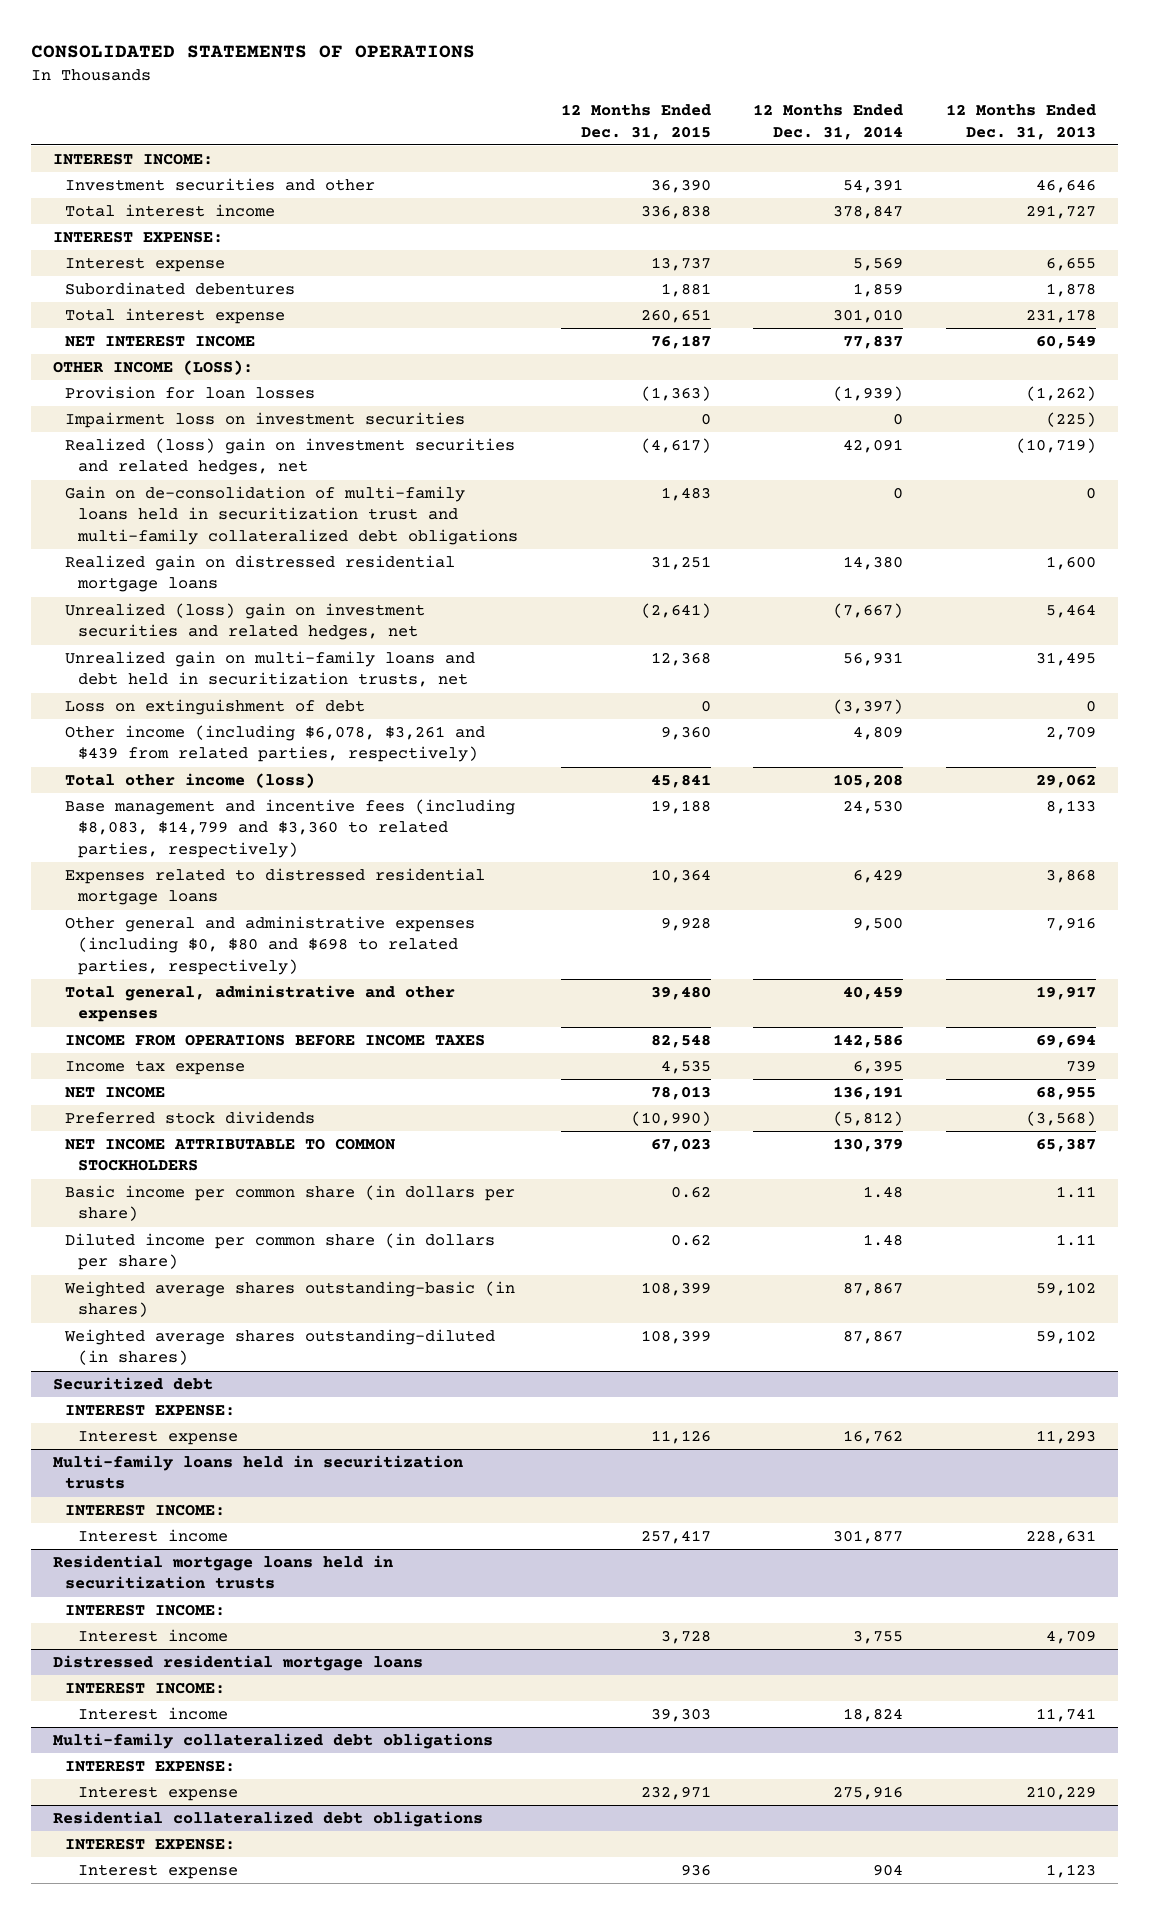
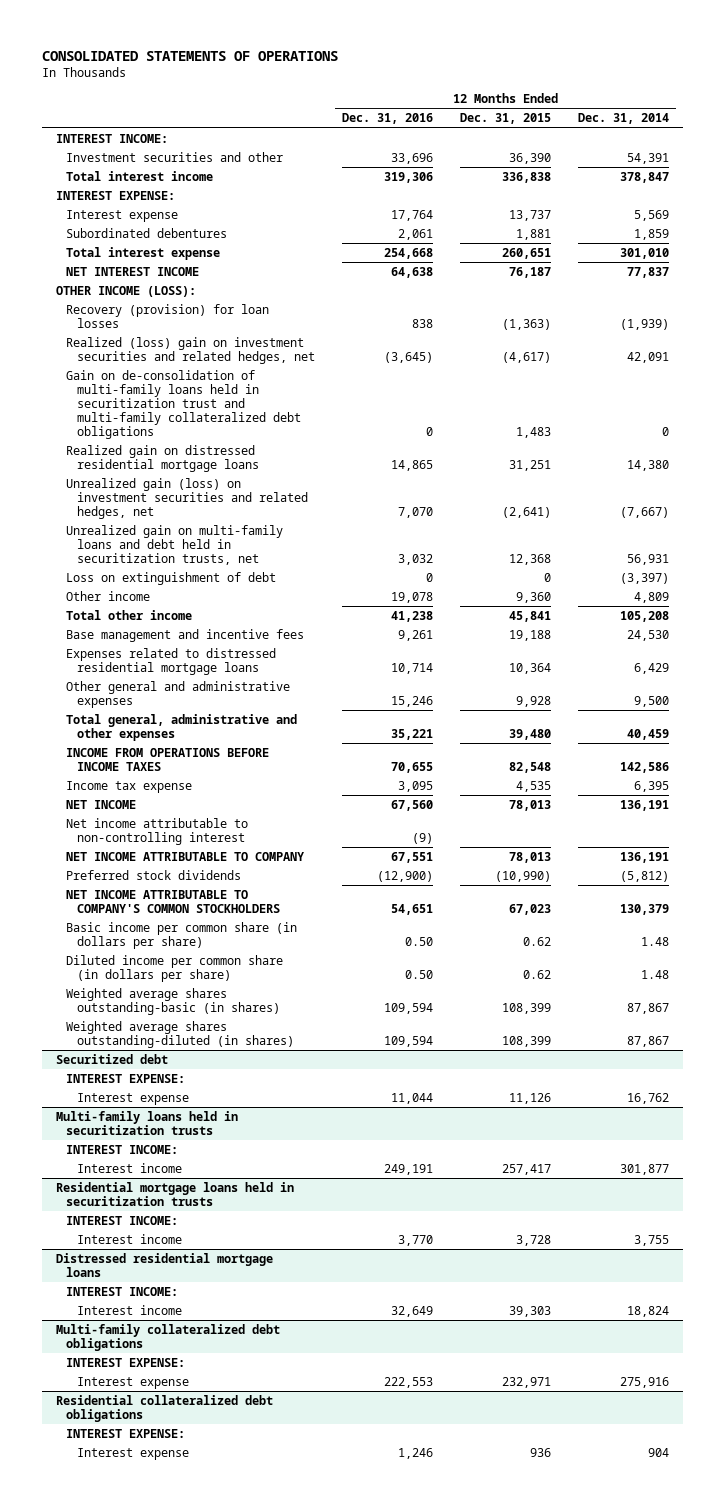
[946,104,1097,140] 12 Months Ended Dec. 31, 2013 -> none
none -> [341,113,433,125] Dec. 31, 2016
[65,411,466,428] Impairment loss on investment securities -> none
[65,385,316,399] Provision for loan losses -> [66,303,270,328] Recovery (provision) for loan losses
[65,602,426,641] Unrealized (loss) gain on investment securities and related hedges, net -> [66,477,308,519] Unrealized gain (loss) on investment securities and related hedges, net
[65,724,486,763] Other income (including $6,078, $3,261 and $439 from related parties, respectively) -> [66,590,151,601] Other income
[65,772,316,788] Total other income (loss) -> [66,609,193,620] Total other income
[65,798,516,858] Base management and incentive fees (including $8,083, $14,799 and $3,360 to related parties, respectively) -> [66,628,305,642] Base management and incentive fees
[65,915,476,975] Other general and administrative expenses (including $0, $80 and $698 to related parties, respectively) -> [66,680,291,708] Other general and administrative expenses
none -> [66,817,249,845] Net income attributable to non-controlling interest
none -> [66,851,305,861] NET INCOME ATTRIBUTABLE TO COMPANY
[65,1137,396,1172] NET INCOME ATTRIBUTABLE TO COMMON STOCKHOLDERS -> [66,889,280,913] NET INCOME ATTRIBUTABLE TO COMPANY'S COMMON STOCKHOLDERS

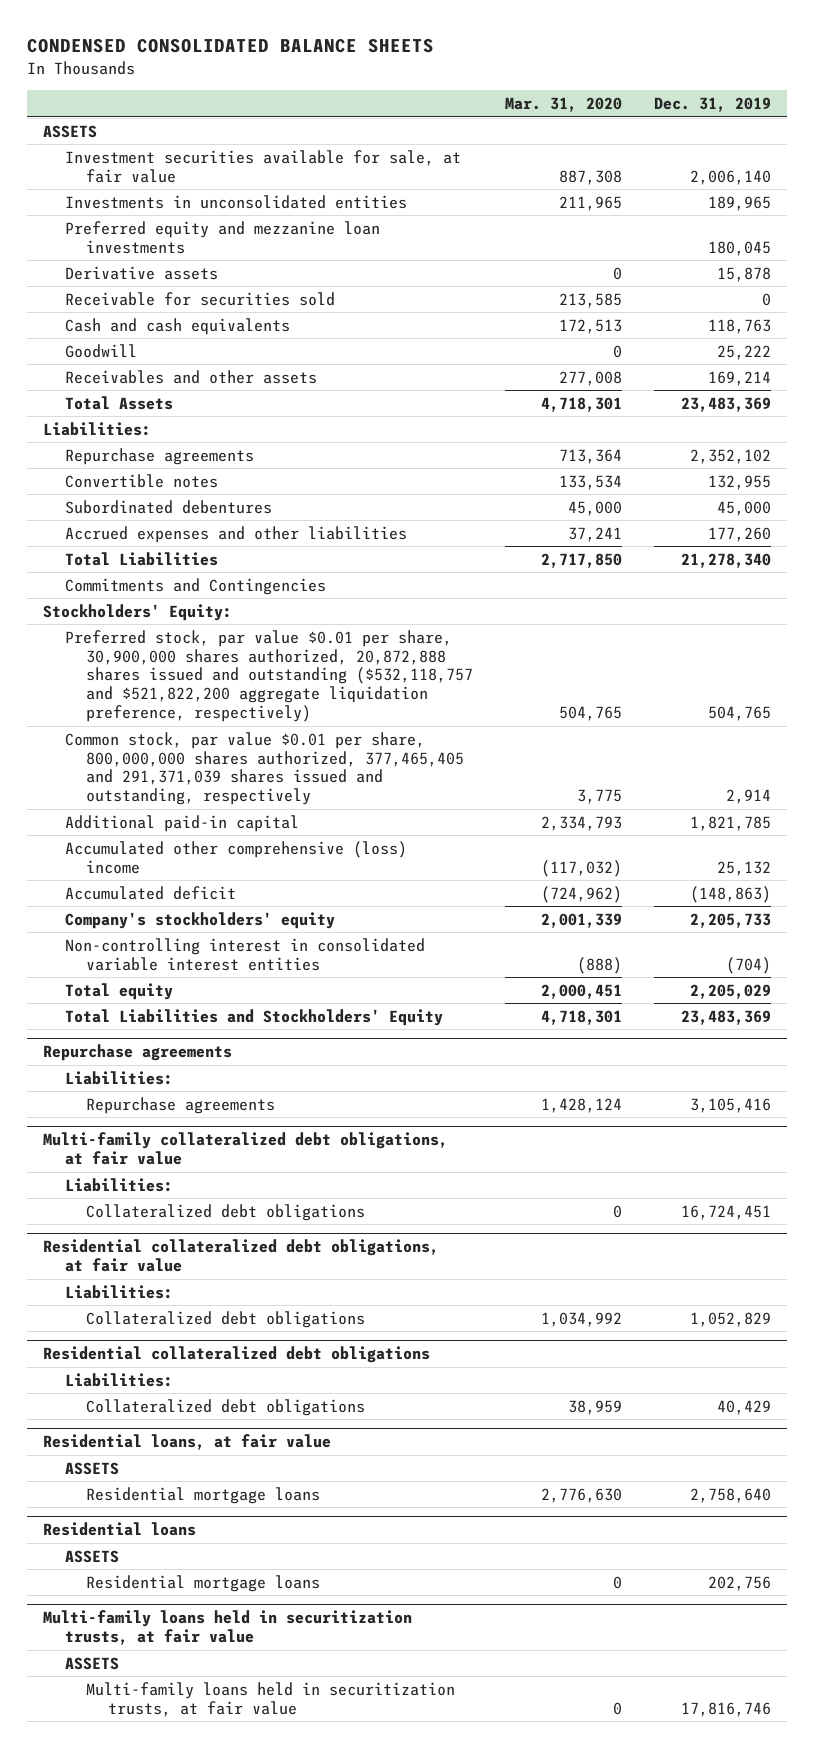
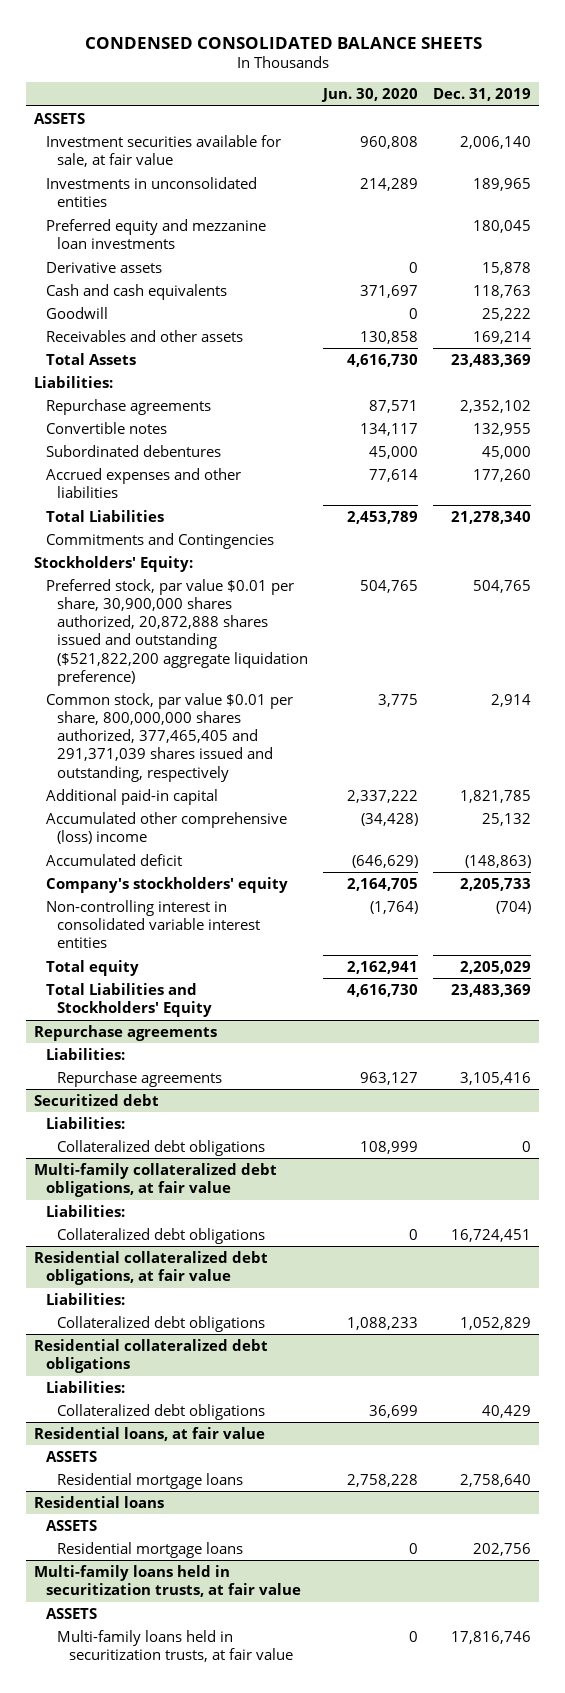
[505,96,623,112] Mar. 31, 2020 -> none
none -> [321,88,419,103] Jun. 30, 2020
[64,291,335,306] Receivable for securities sold -> none
[64,629,474,723] Preferred stock, par value $0.01 per share, 30,900,000 shares authorized, 20,872,888 shares issued and outstanding ($532,118,757 and $521,822,200 aggregate liquidation preference, respectively) -> [45,578,309,686] Preferred stock, par value $0.01 per share, 30,900,000 shares authorized, 20,872,888 shares issued and outstanding ($521,822,200 aggregate liquidation preference)
none -> [33,1093,159,1106] Securitized debt
none -> [45,1116,125,1129] Liabilities:
none -> [57,1139,266,1156] Collateralized debt obligations

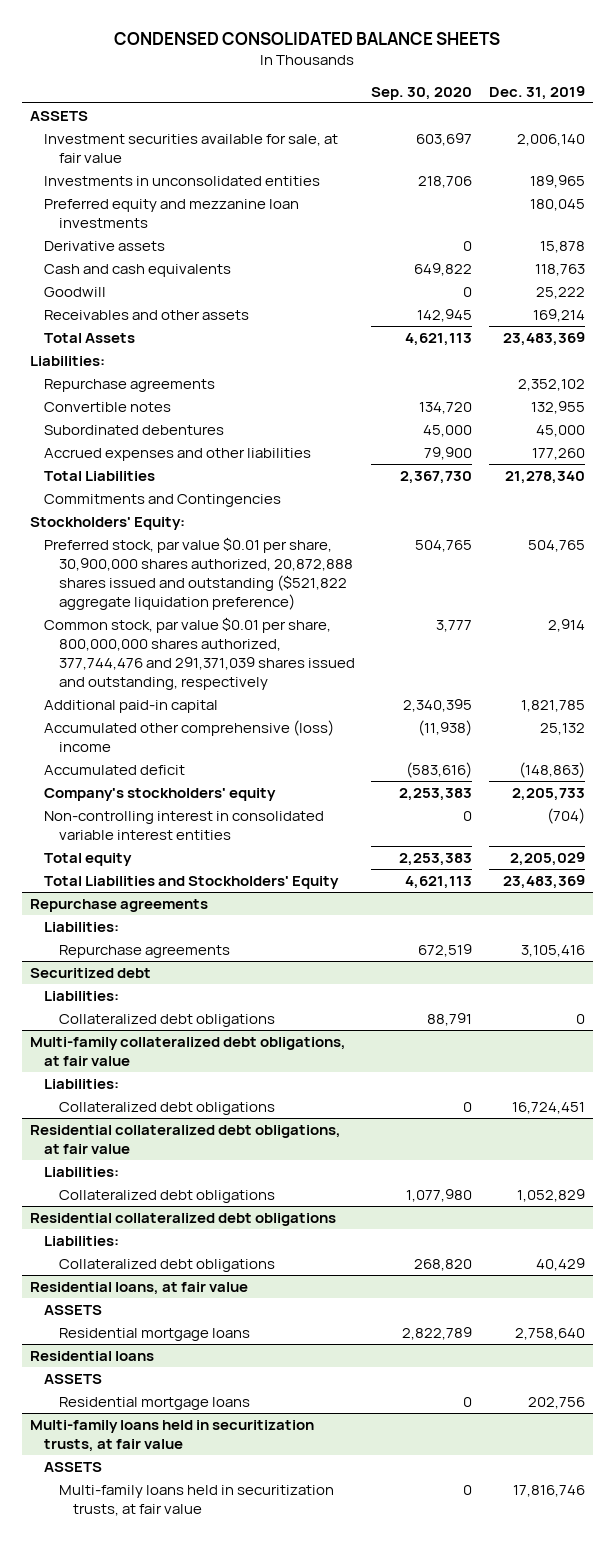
[321,88,419,103] Jun. 30, 2020 -> none
none -> [371,86,473,100] Sep. 30, 2020
[45,578,309,686] Preferred stock, par value $0.01 per share, 30,900,000 shares authorized, 20,872,888 shares issued and outstanding ($521,822,200 aggregate liquidation preference) -> [44,536,353,611] Preferred stock, par value $0.01 per share, 30,900,000 shares authorized, 20,872,888 shares issued and outstanding ($521,822 aggregate liquidation preference)
[45,692,293,782] Common stock, par value $0.01 per share, 800,000,000 shares authorized, 377,465,405 and 291,371,039 shares issued and outstanding, respectively -> [44,616,355,691] Common stock, par value $0.01 per share, 800,000,000 shares authorized, 377,744,476 and 291,371,039 shares issued and outstanding, respectively

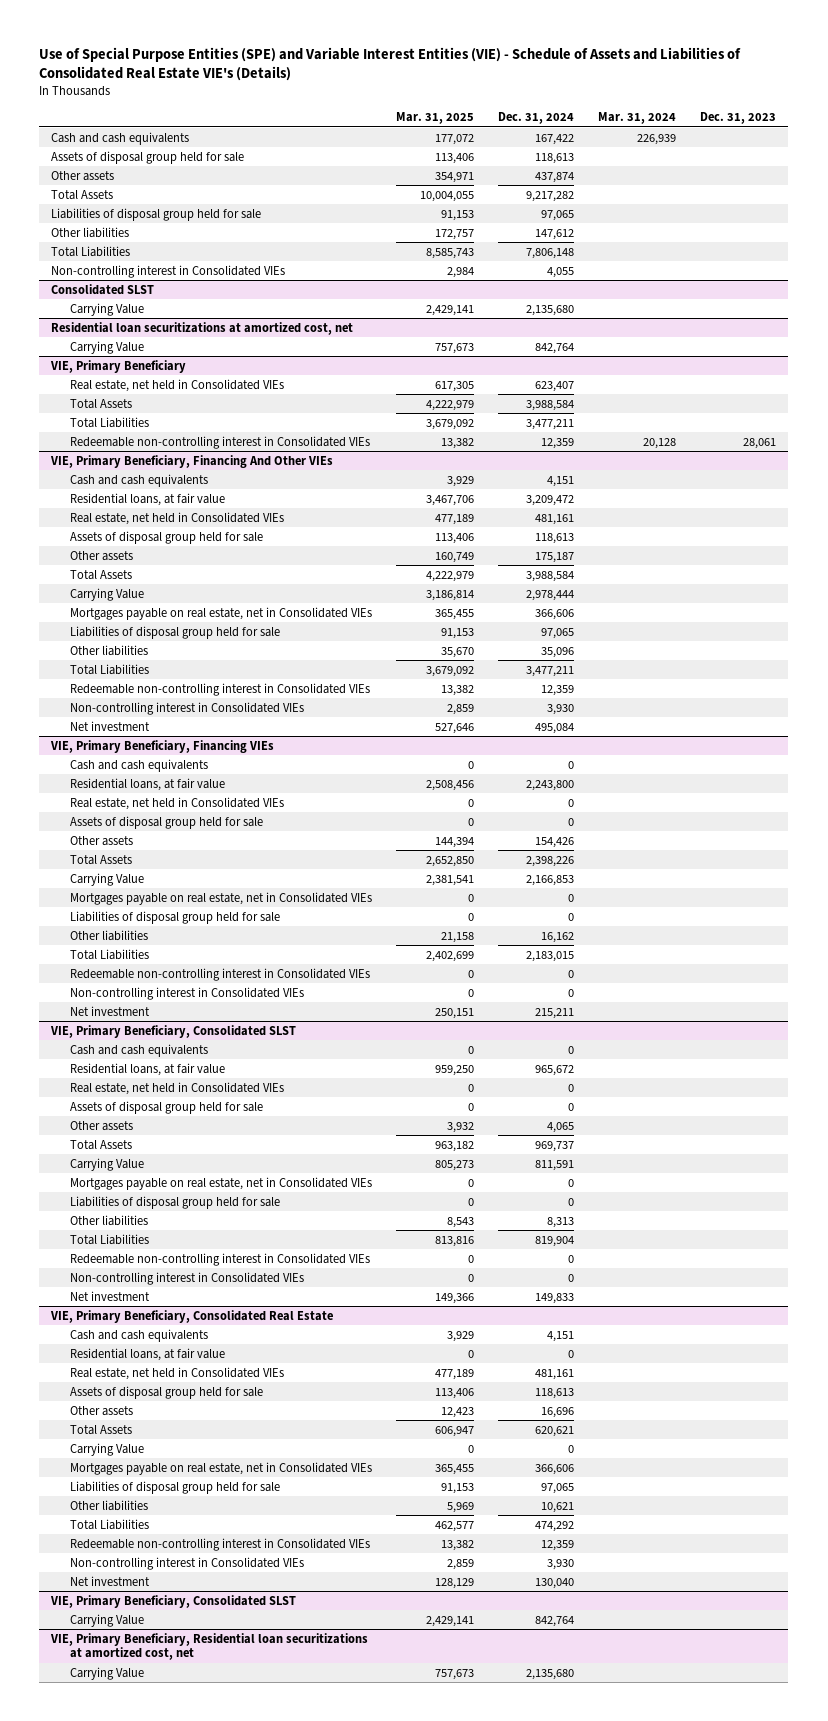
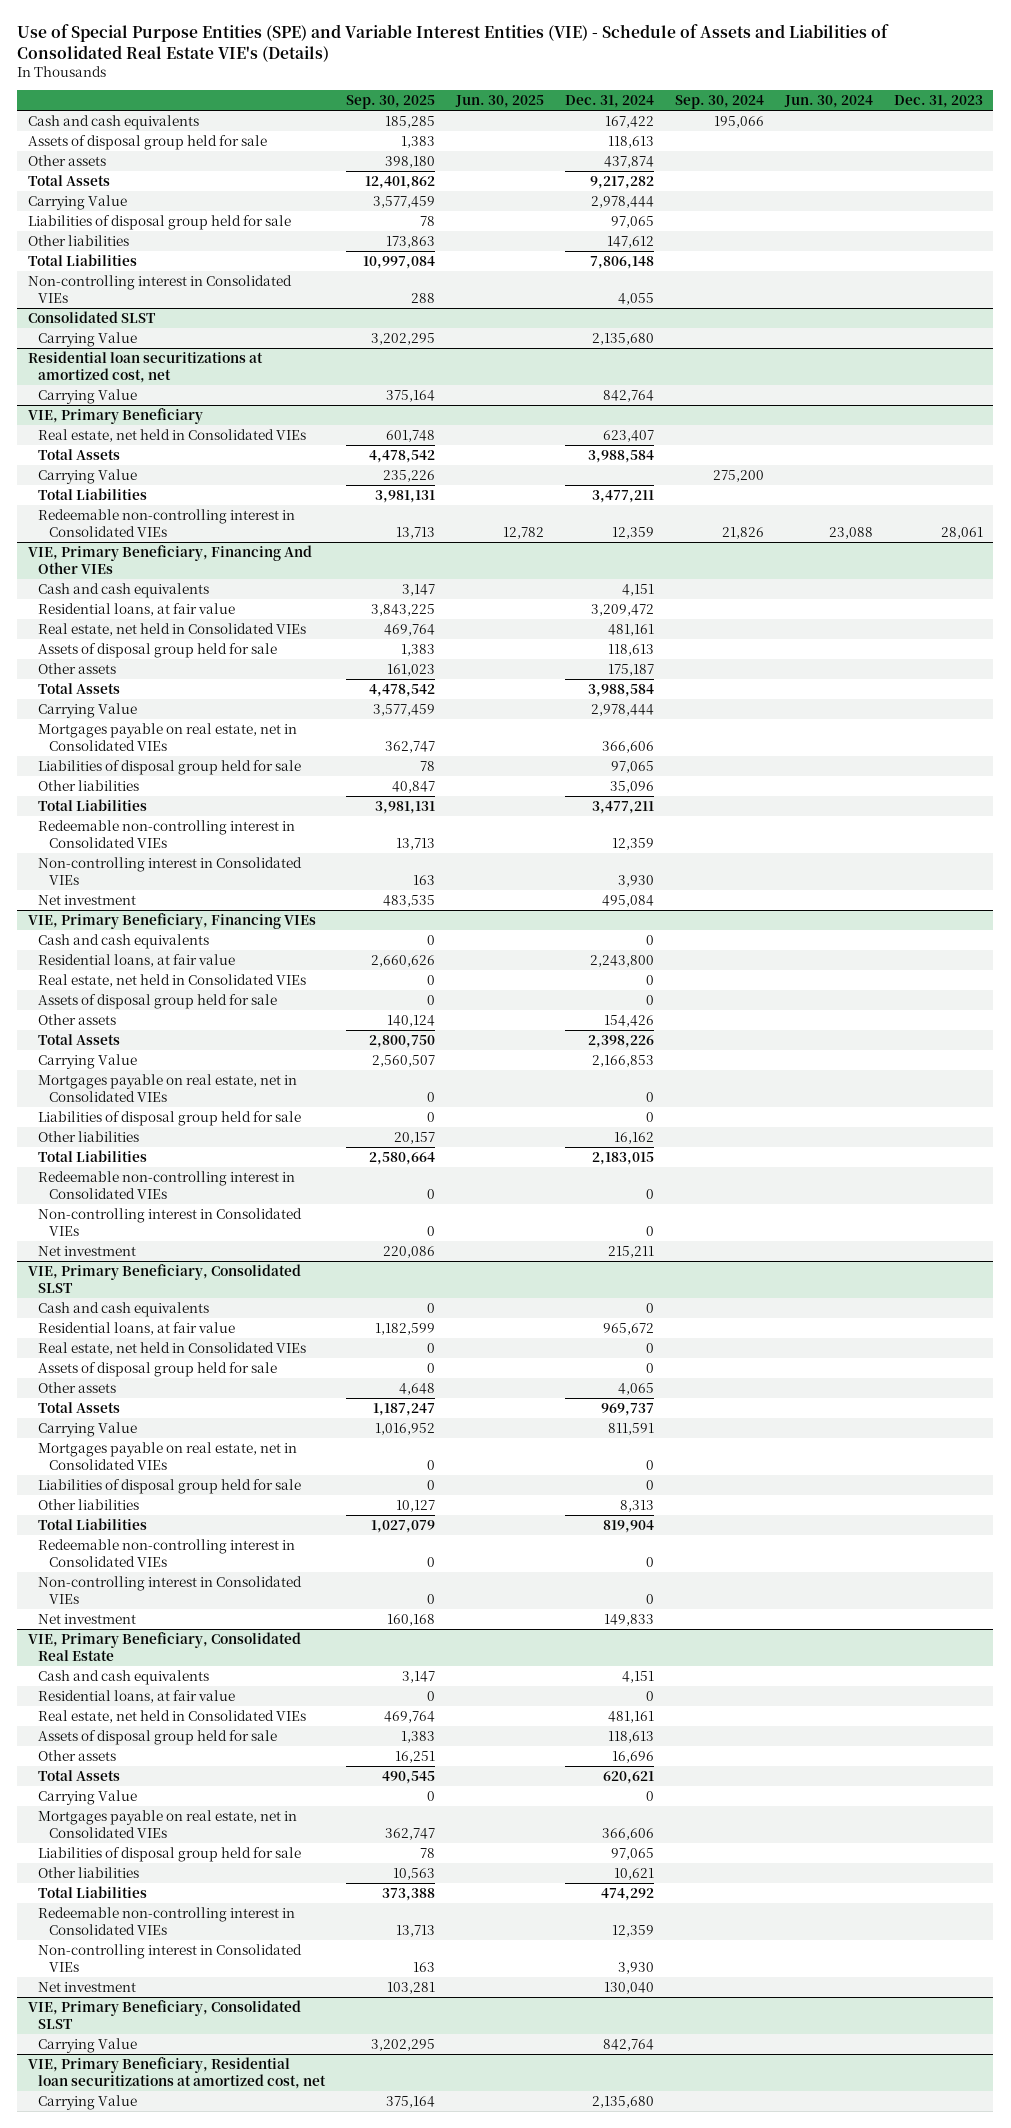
[396,112,475,125] Mar. 31, 2025 -> none
[598,112,677,125] Mar. 31, 2024 -> none
none -> [346,95,436,110] Sep. 30, 2025
none -> [455,95,545,109] Jun. 30, 2025
none -> [675,95,765,110] Sep. 30, 2024
none -> [783,95,873,109] Jun. 30, 2024
none -> [27,194,127,210] Carrying Value
none -> [38,468,138,484] Carrying Value

